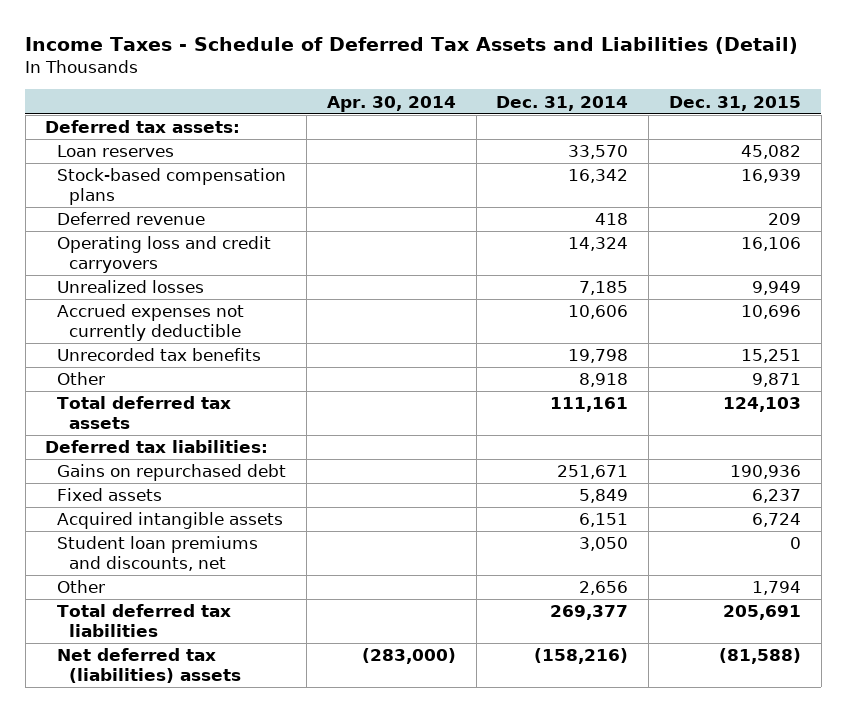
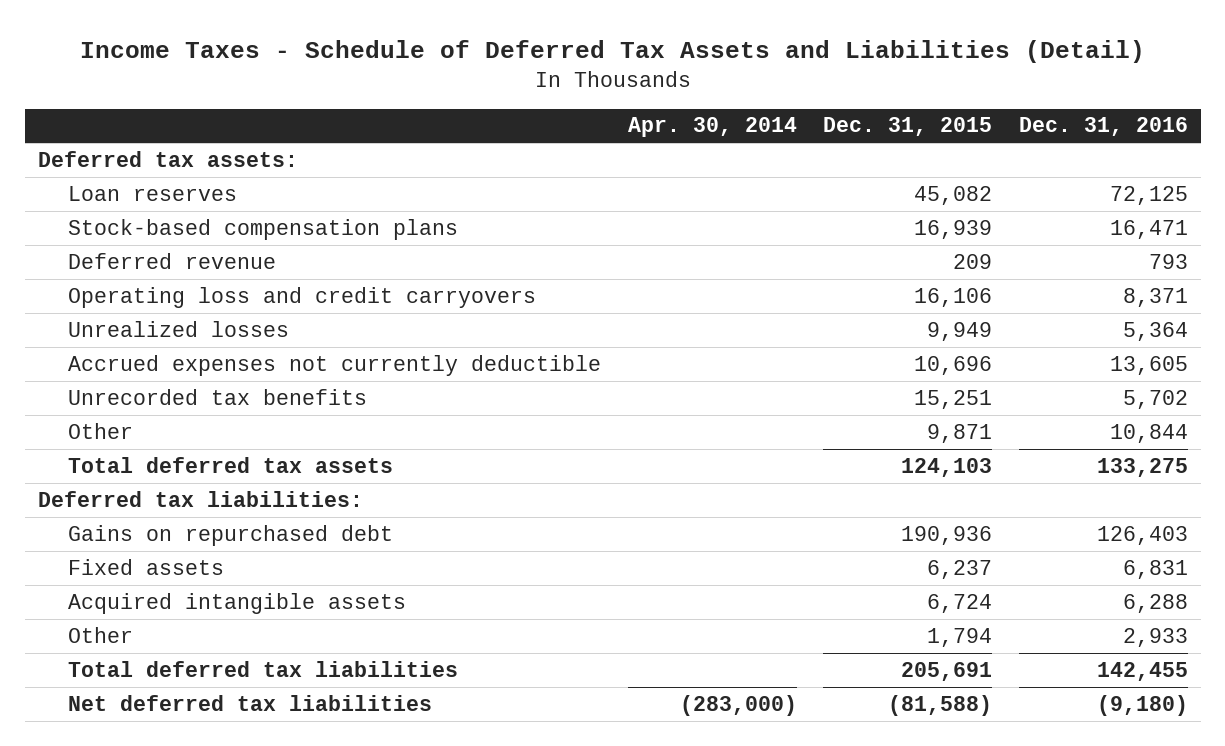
[496,95,629,111] Dec. 31, 2014 -> none
none -> [1018,117,1188,137] Dec. 31, 2016
[57,536,259,571] Student loan premiums and discounts, net -> none
[57,648,242,683] Net deferred tax (liabilities) assets -> [68,694,433,711] Net deferred tax liabilities

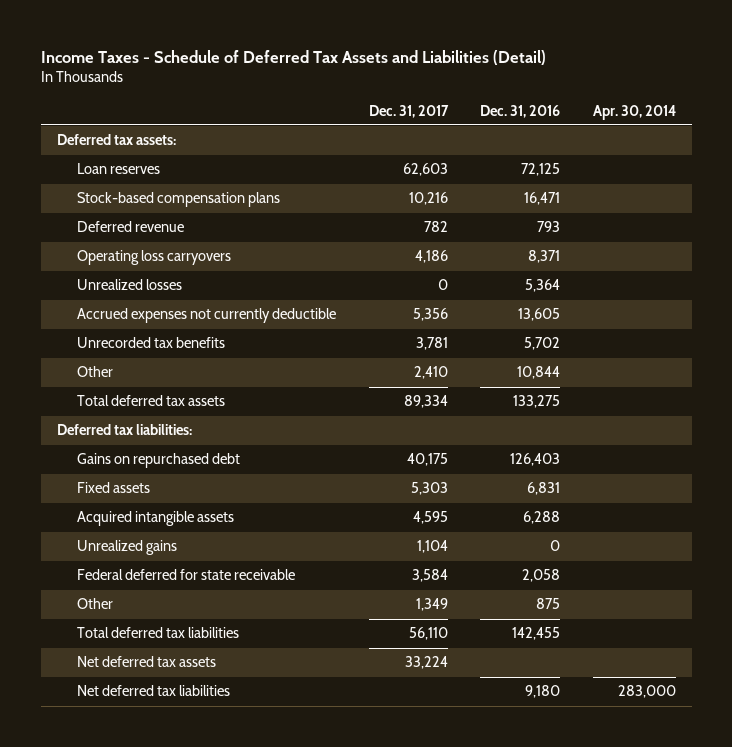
[823,117,993,137] Dec. 31, 2015 -> none
none -> [368,104,449,118] Dec. 31, 2017
[68,286,537,308] Operating loss and credit carryovers -> [77,250,232,266] Operating loss carryovers
none -> [77,540,178,556] Unrealized gains
none -> [77,569,296,581] Federal deferred for state receivable
[1122,627,1188,647] 2,933 -> [536,598,561,610] 875
none -> [77,656,217,668] Net deferred tax assets
[679,694,797,716] (283,000) -> [617,685,676,699] 283,000
[1096,694,1188,716] (9,180) -> [525,685,561,699] 9,180

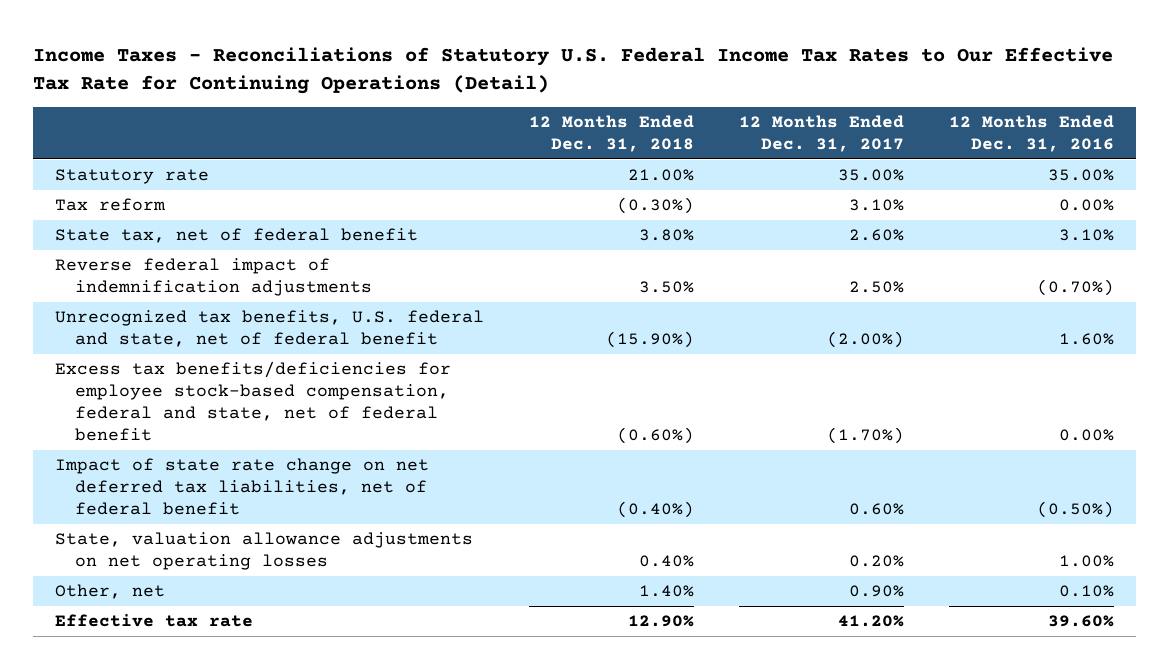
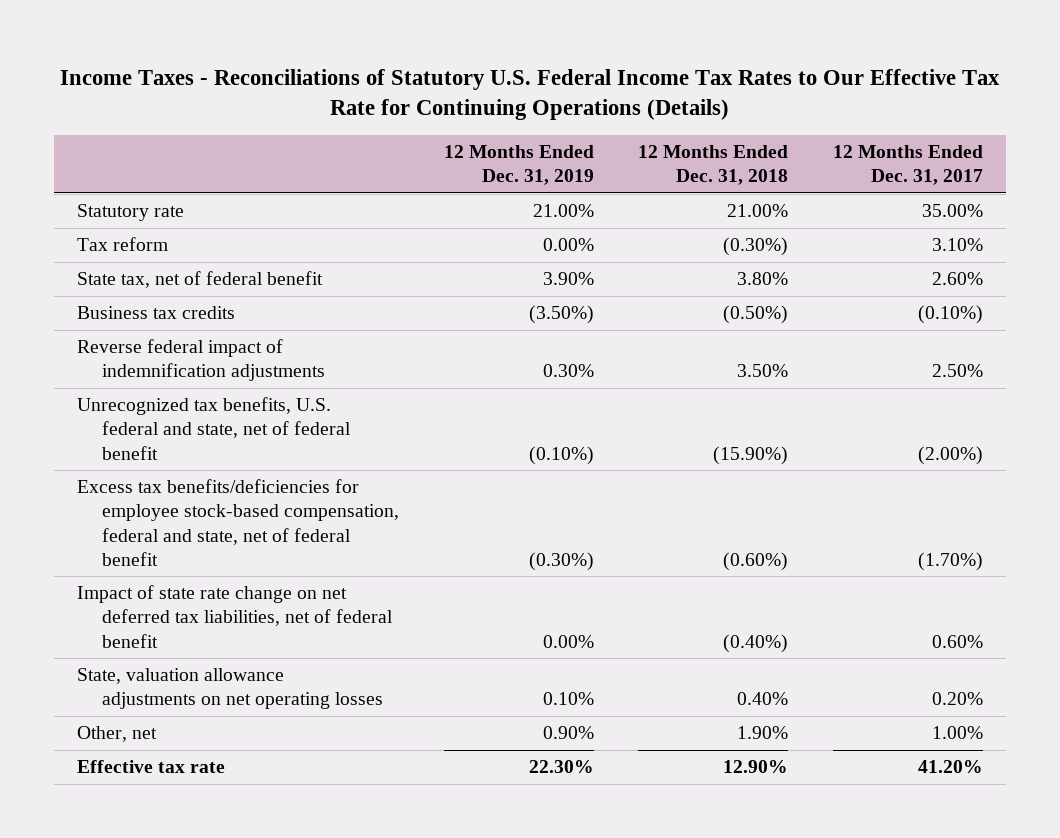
[33,46,1114,94] Income Taxes - Reconciliations of Statutory U.S. Federal Income Tax Rates to Our Effective Tax Rate for Continuing Operations (Detail) -> [60,68,1001,121] Income Taxes - Reconciliations of Statutory U.S. Federal Income Tax Rates to Our Effective Tax Rate for Continuing Operations (Details)
[948,115,1114,152] 12 Months Ended Dec. 31, 2016 -> none
none -> [443,145,594,186] 12 Months Ended Dec. 31, 2019
none -> [76,306,235,320] Business tax credits
[639,585,695,598] 1.40% -> [737,726,789,740] 1.90%
[848,585,904,598] 0.90% -> [932,726,984,740] 1.00%

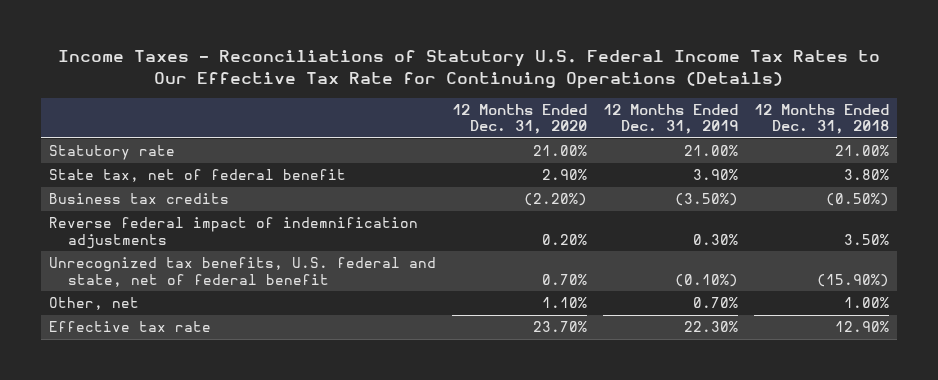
[833,145,984,186] 12 Months Ended Dec. 31, 2017 -> none
none -> [451,103,587,135] 12 Months Ended Dec. 31, 2020
[76,237,168,252] Tax reform -> none
[76,479,399,566] Excess tax benefits/deficiencies for employee stock-based compensation, federal and state, net of federal benefit -> none
[76,585,393,648] Impact of state rate change on net deferred tax liabilities, net of federal benefit -> none
[76,668,383,710] State, valuation allowance adjustments on net operating losses -> none
[542,726,594,740] 0.90% -> [692,297,738,309] 0.70%
[737,726,789,740] 1.90% -> [843,297,889,309] 1.00%

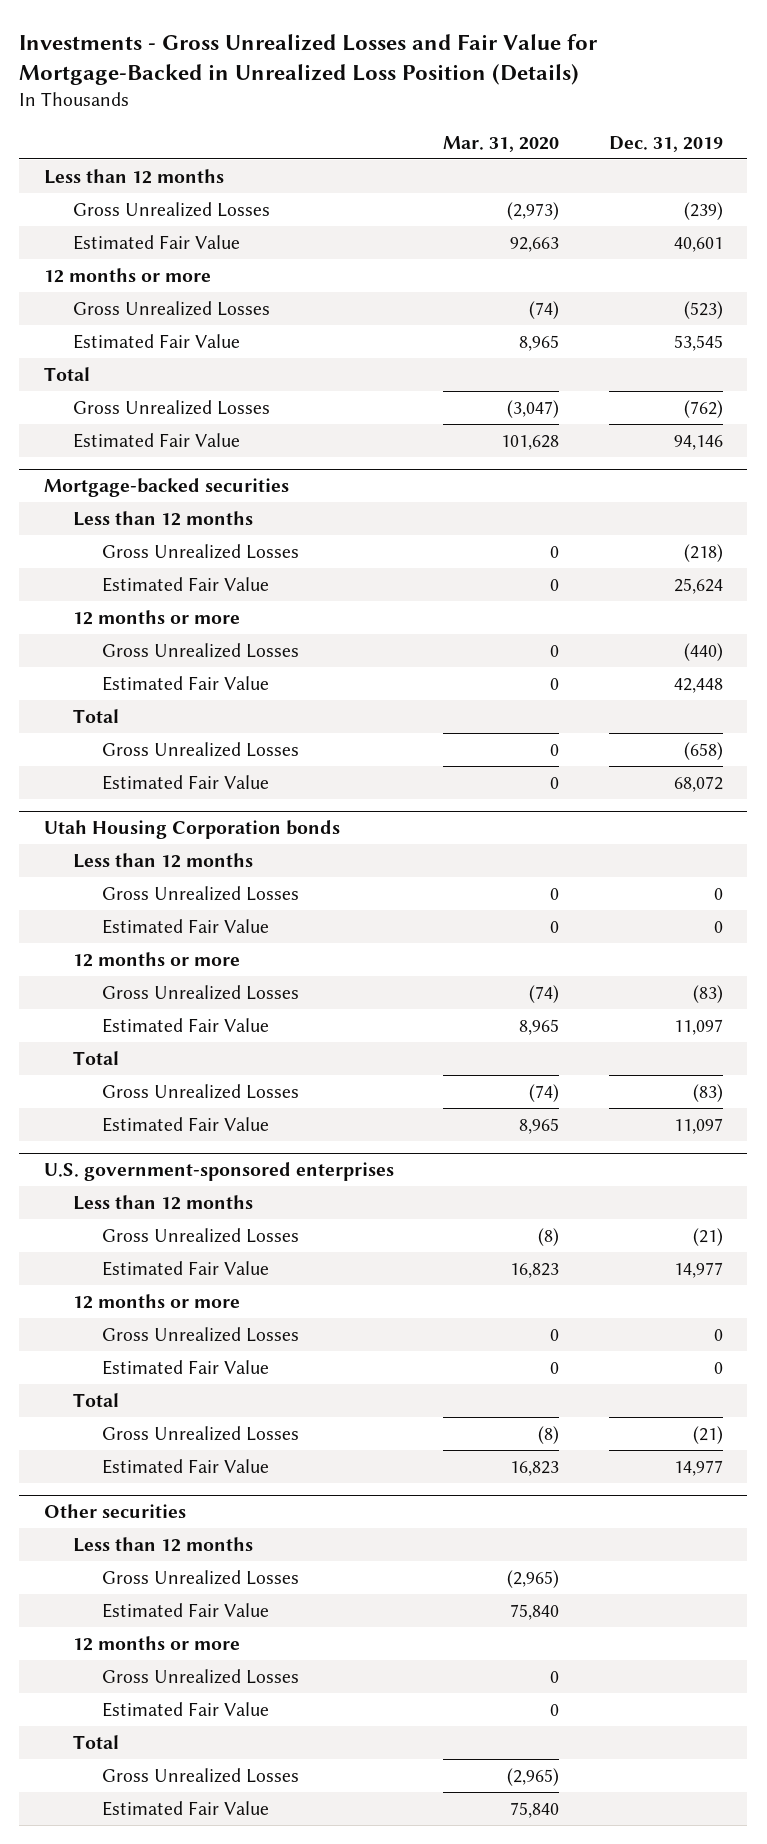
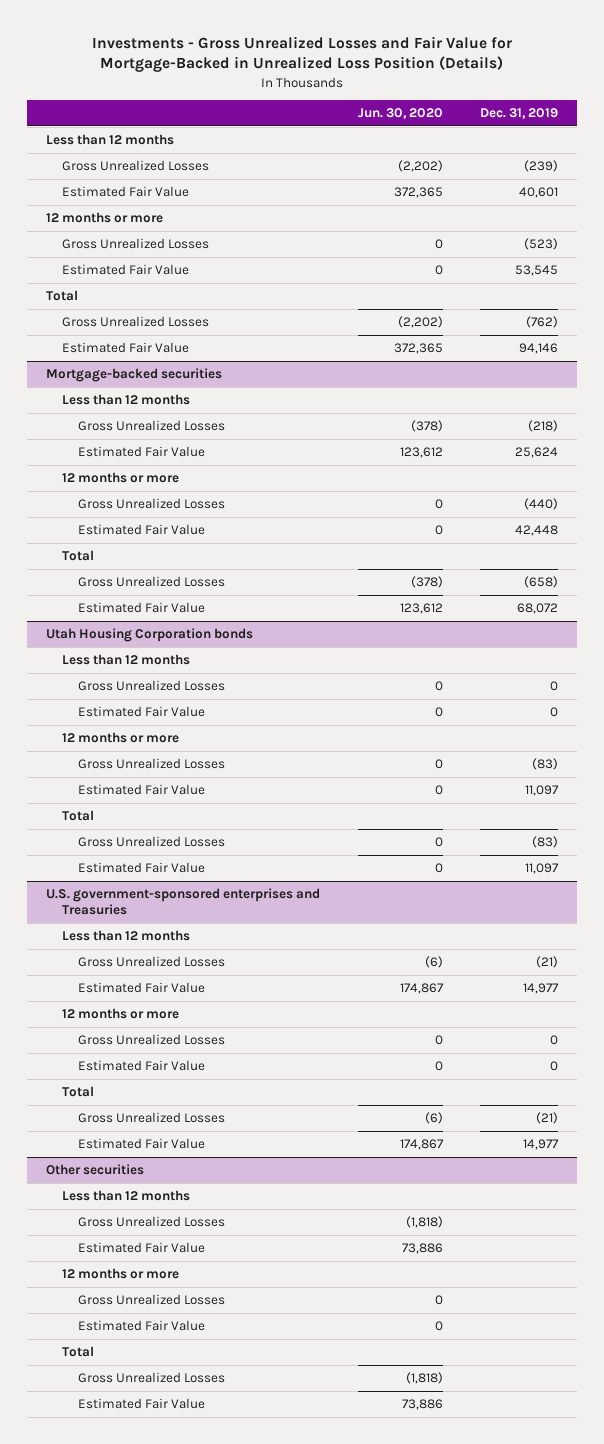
[443,135,560,152] Mar. 31, 2020 -> none
none -> [357,107,443,119] Jun. 30, 2020
[43,1162,394,1182] U.S. government-sponsored enterprises -> [45,888,320,916] U.S. government-sponsored enterprises and Treasuries

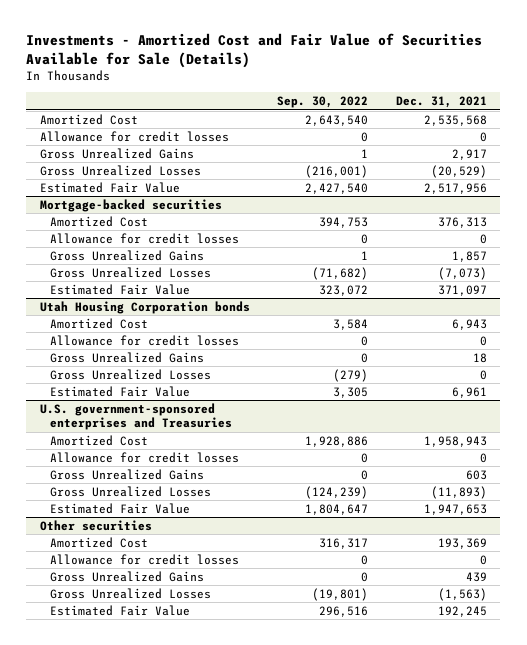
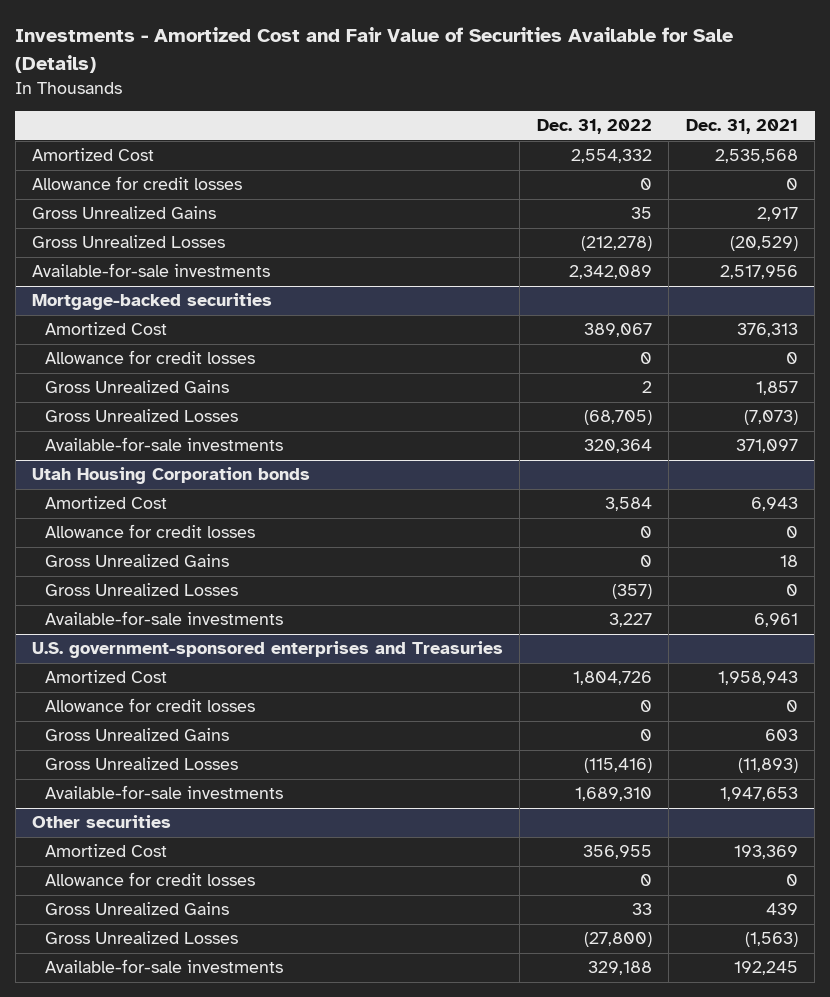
[277,96,369,109] Sep. 30, 2022 -> none
none -> [536,119,652,135] Dec. 31, 2022
[40,181,181,193] Estimated Fair Value -> [32,263,271,278] Available-for-sale investments
[49,283,190,295] Estimated Fair Value -> [44,437,283,452] Available-for-sale investments
[49,385,190,397] Estimated Fair Value -> [44,611,283,626] Available-for-sale investments
[49,502,190,514] Estimated Fair Value -> [44,785,283,800] Available-for-sale investments
[49,604,190,616] Estimated Fair Value -> [44,959,283,974] Available-for-sale investments

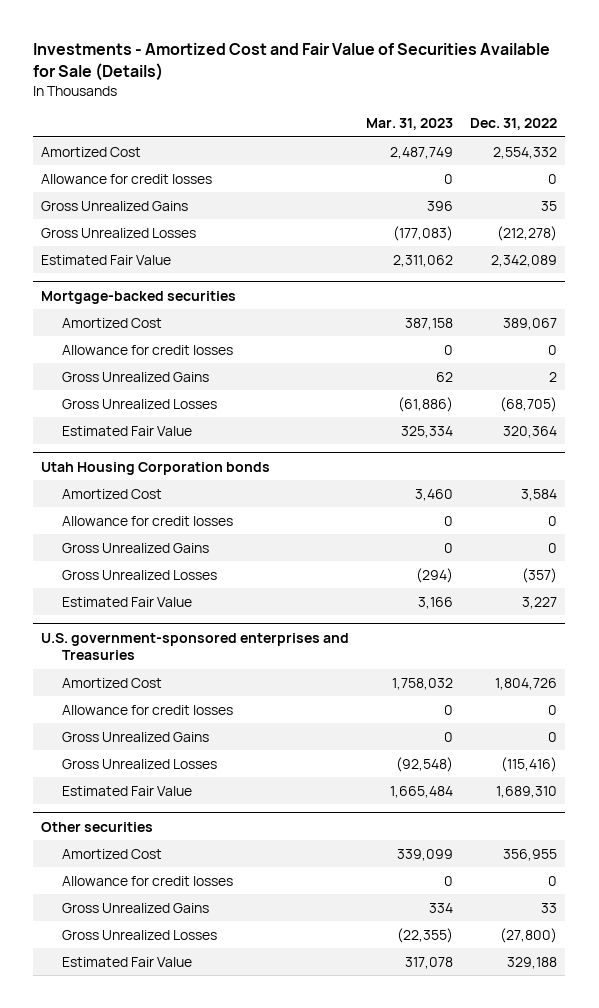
[685,119,798,135] Dec. 31, 2021 -> none
none -> [366,118,454,131] Mar. 31, 2023
[32,263,271,278] Available-for-sale investments -> [41,254,172,265] Estimated Fair Value
[44,437,283,452] Available-for-sale investments -> [61,425,192,436] Estimated Fair Value
[44,611,283,626] Available-for-sale investments -> [61,596,192,607] Estimated Fair Value
[44,785,283,800] Available-for-sale investments -> [61,785,192,796] Estimated Fair Value
[44,959,283,974] Available-for-sale investments -> [61,956,192,967] Estimated Fair Value

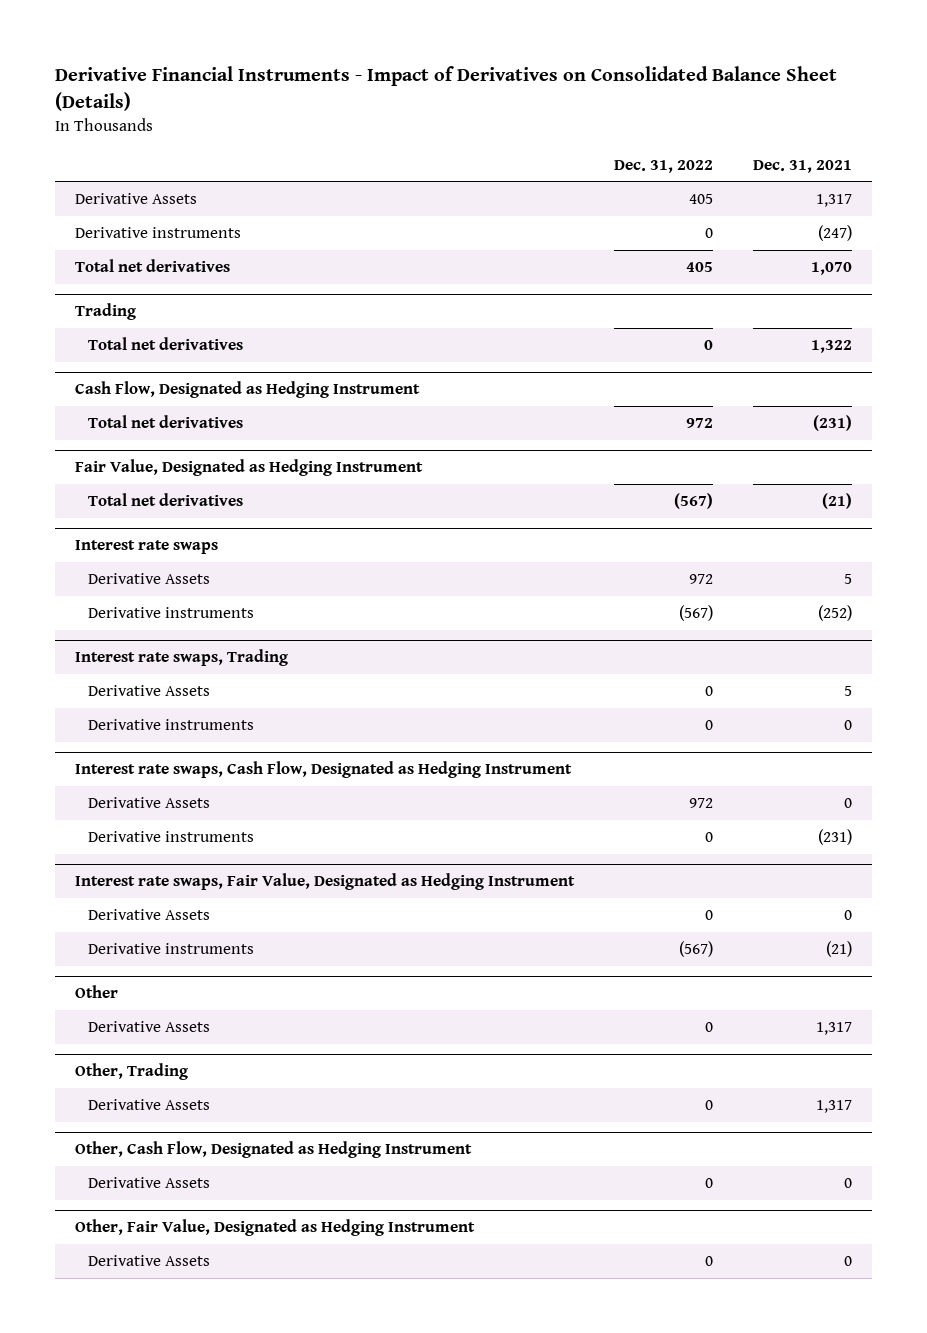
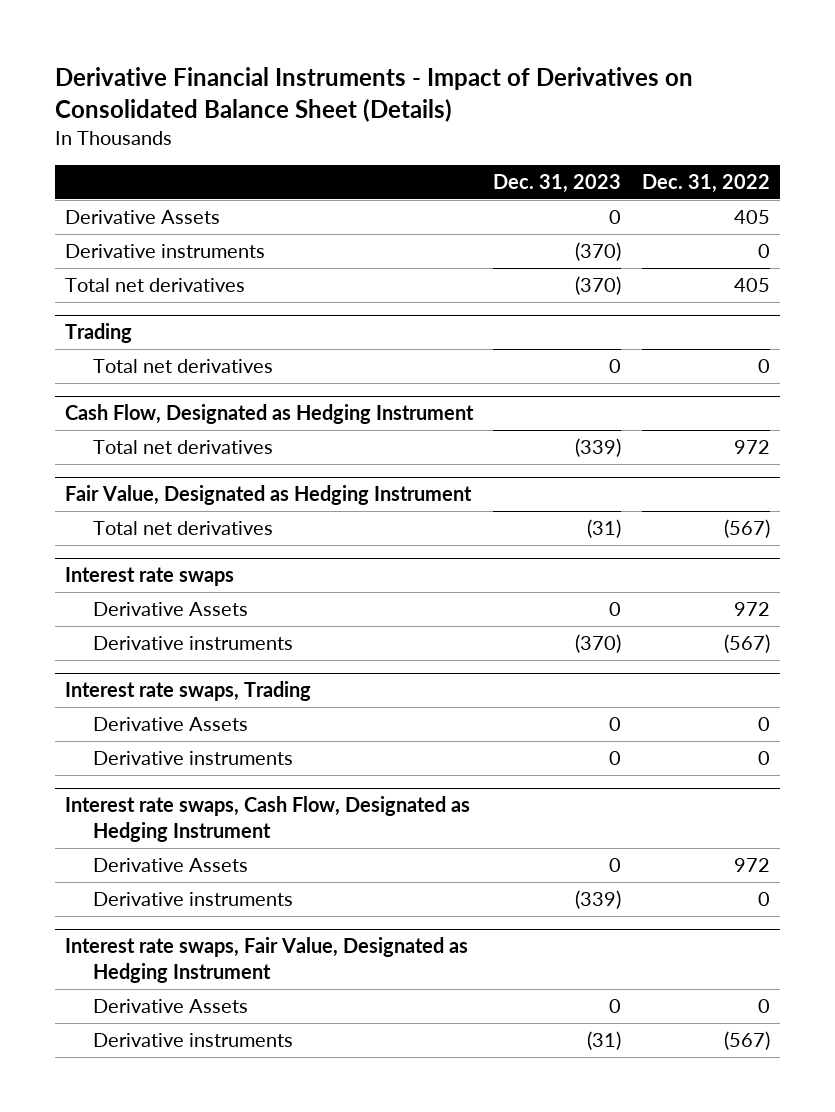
[753,159,853,173] Dec. 31, 2021 -> none
none -> [493,174,622,194] Dec. 31, 2023
[74,985,118,999] Other -> none
[88,1021,211,1033] Derivative Assets -> none
[74,1063,188,1081] Other, Trading -> none
[88,1099,211,1111] Derivative Assets -> none
[74,1141,472,1159] Other, Cash Flow, Designated as Hedging Instrument -> none
[88,1177,211,1189] Derivative Assets -> none
[74,1219,475,1237] Other, Fair Value, Designated as Hedging Instrument -> none
[88,1255,211,1267] Derivative Assets -> none

